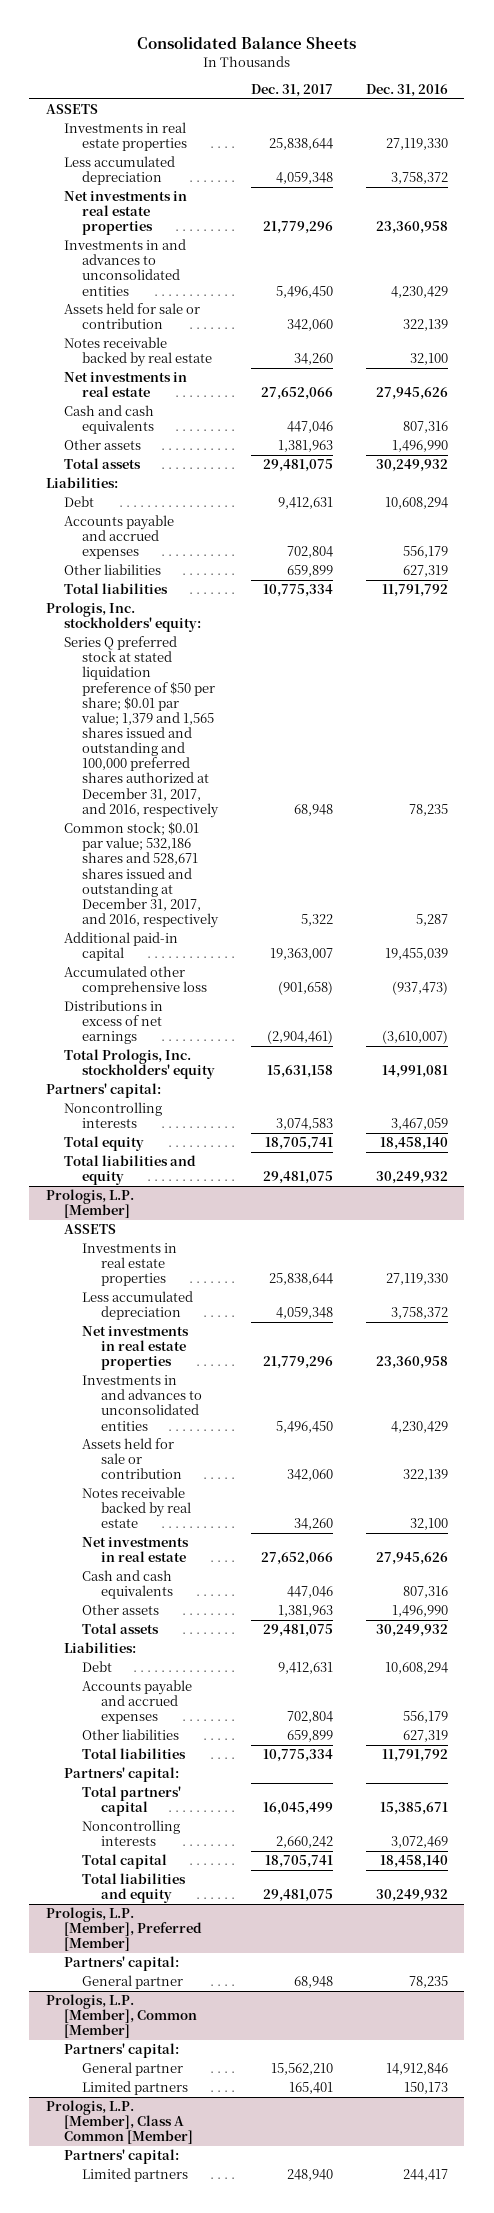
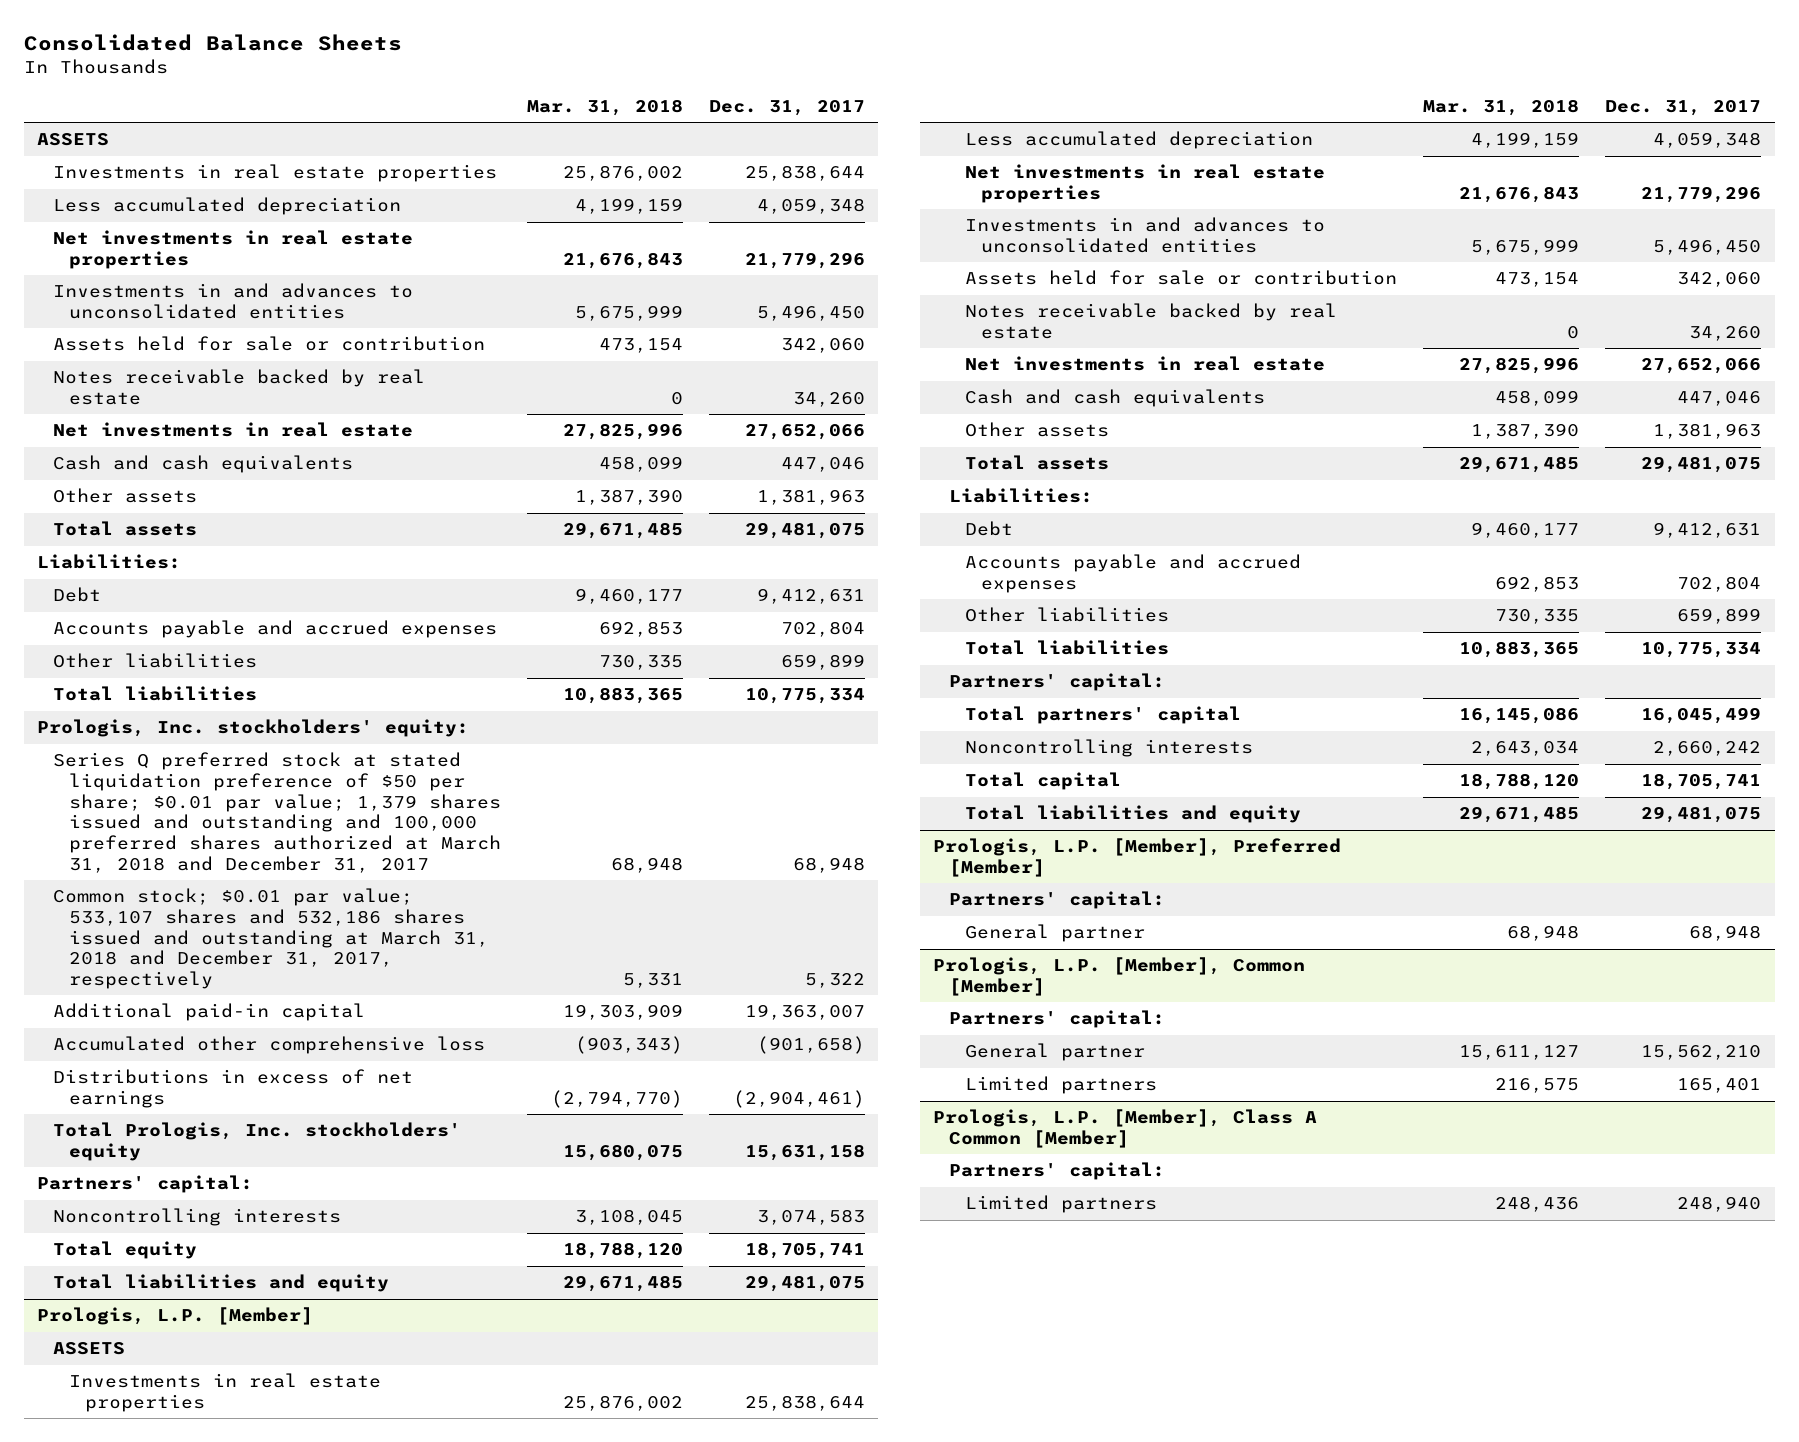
[365,83,448,97] Dec. 31, 2016 -> none
none -> [527,98,684,116] Mar. 31, 2018
[64,636,220,818] Series Q preferred stock at stated liquidation preference of $50 per share; $0.01 par value; 1,379 and 1,565 shares issued and outstanding and 100,000 preferred shares authorized at December 31, 2017, and 2016, respectively -> [53,752,501,873] Series Q preferred stock at stated liquidation preference of $50 per share; $0.01 par value; 1,379 shares issued and outstanding and 100,000 preferred shares authorized at March 31, 2018 and December 31, 2017
[64,822,220,929] Common stock; $0.01 par value; 532,186 shares and 528,671 shares issued and outstanding at December 31, 2017, and 2016, respectively -> [53,888,489,990] Common stock; $0.01 par value; 533,107 shares and 532,186 shares issued and outstanding at March 31, 2018 and December 31, 2017, respectively

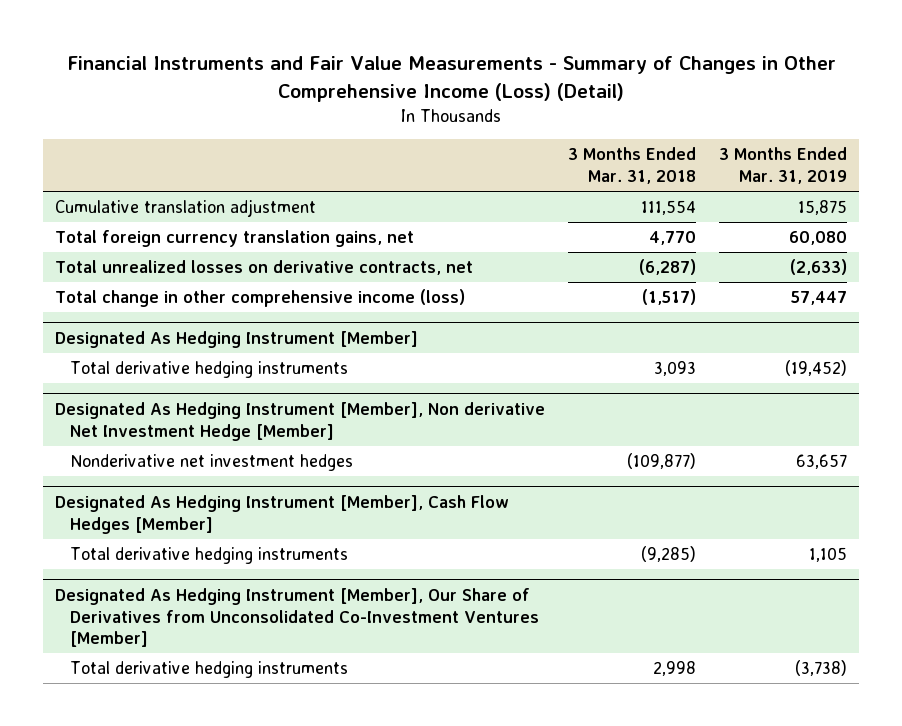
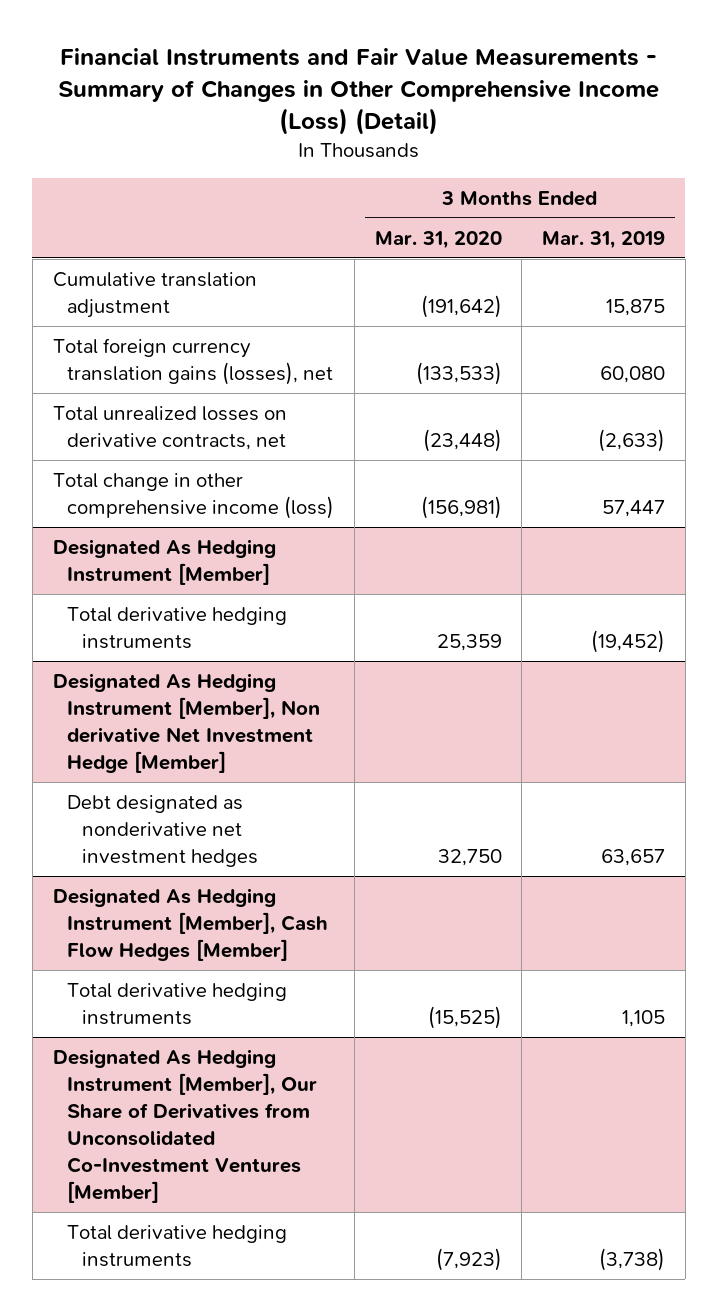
[567,147,696,185] 3 Months Ended Mar. 31, 2018 -> none
none -> [374,230,502,249] Mar. 31, 2020
[54,230,414,248] Total foreign currency translation gains, net -> [52,338,334,385] Total foreign currency translation gains (losses), net
[69,454,353,472] Nonderivative net investment hedges -> [67,795,259,867] Debt designated as nonderivative net investment hedges

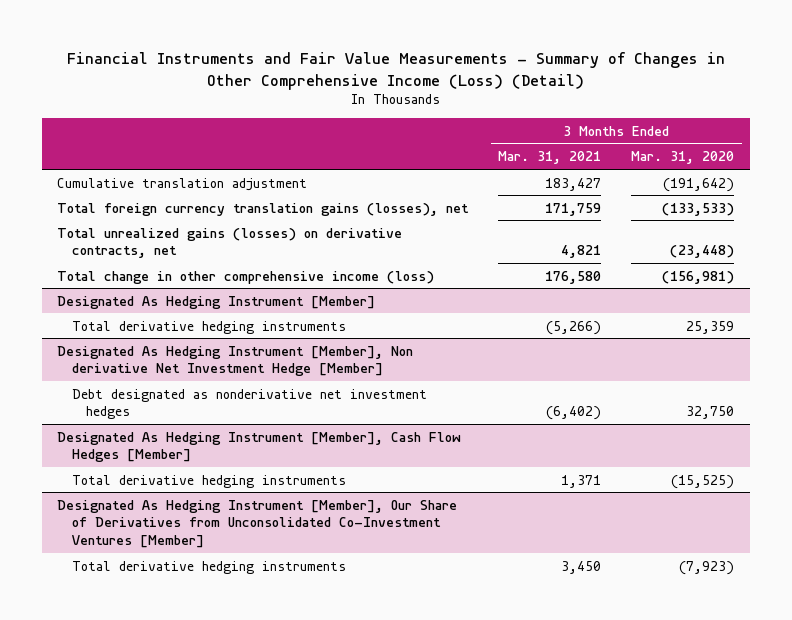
[542,230,666,249] Mar. 31, 2019 -> none
none -> [498,151,602,165] Mar. 31, 2021
[52,406,287,450] Total unrealized losses on derivative contracts, net -> [57,227,403,259] Total unrealized gains (losses) on derivative contracts, net

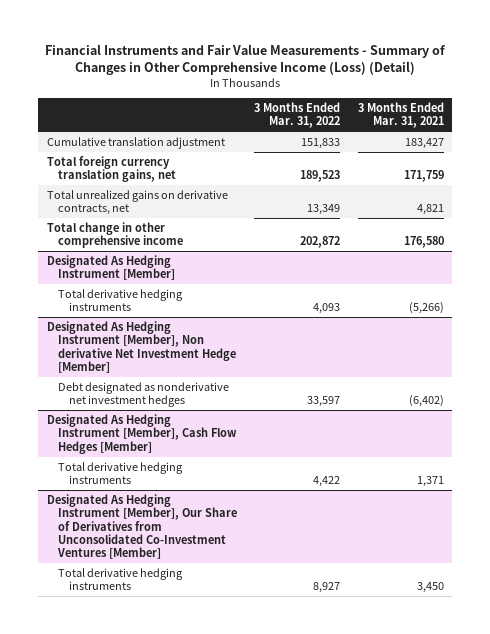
[631,151,735,165] Mar. 31, 2020 -> none
none -> [254,101,341,129] 3 Months Ended Mar. 31, 2022
[57,202,470,216] Total foreign currency translation gains (losses), net -> [46,155,176,183] Total foreign currency translation gains, net
[57,227,403,259] Total unrealized gains (losses) on derivative contracts, net -> [46,189,228,216] Total unrealized gains on derivative contracts, net
[57,270,435,284] Total change in other comprehensive income (loss) -> [46,221,183,249] Total change in other comprehensive income

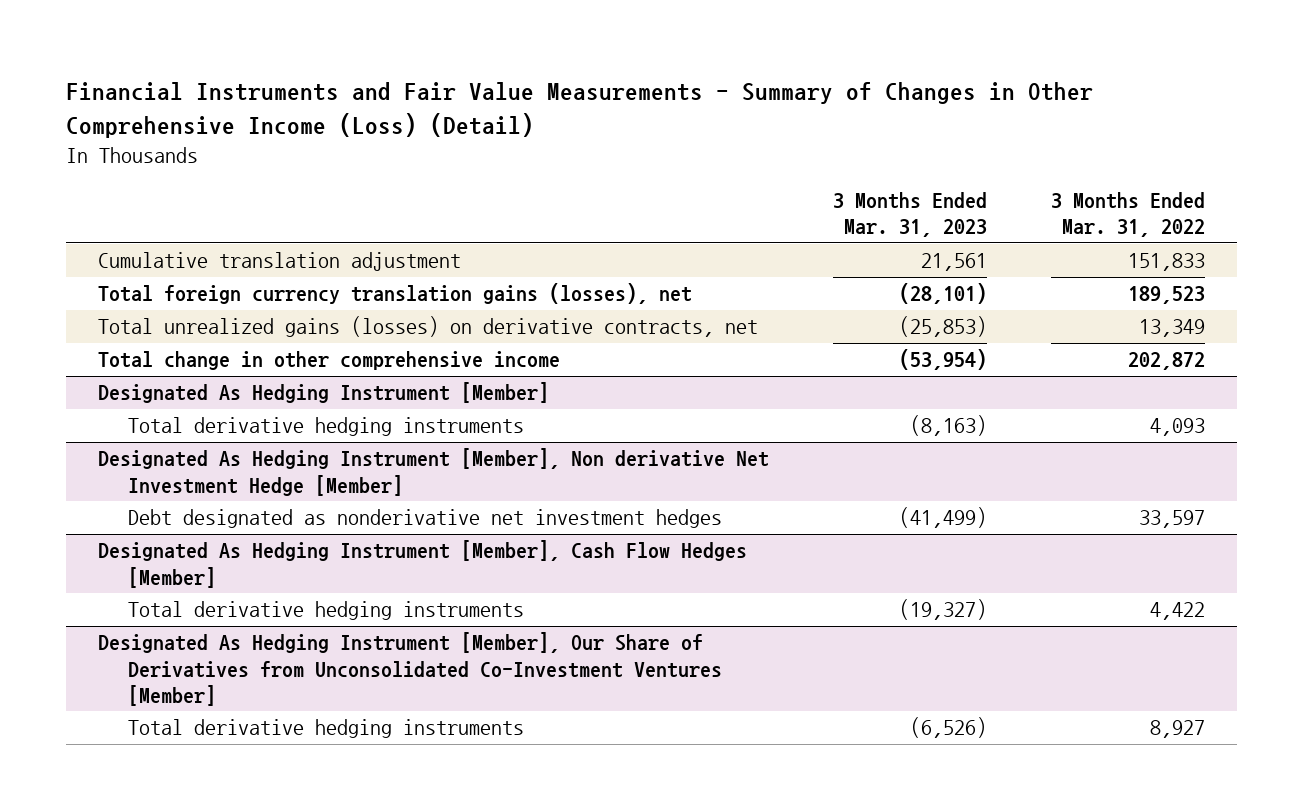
[357,101,444,129] 3 Months Ended Mar. 31, 2021 -> none
none -> [832,191,987,237] 3 Months Ended Mar. 31, 2023
[46,155,176,183] Total foreign currency translation gains, net -> [97,283,692,305] Total foreign currency translation gains (losses), net
[46,189,228,216] Total unrealized gains on derivative contracts, net -> [97,316,758,338] Total unrealized gains (losses) on derivative contracts, net

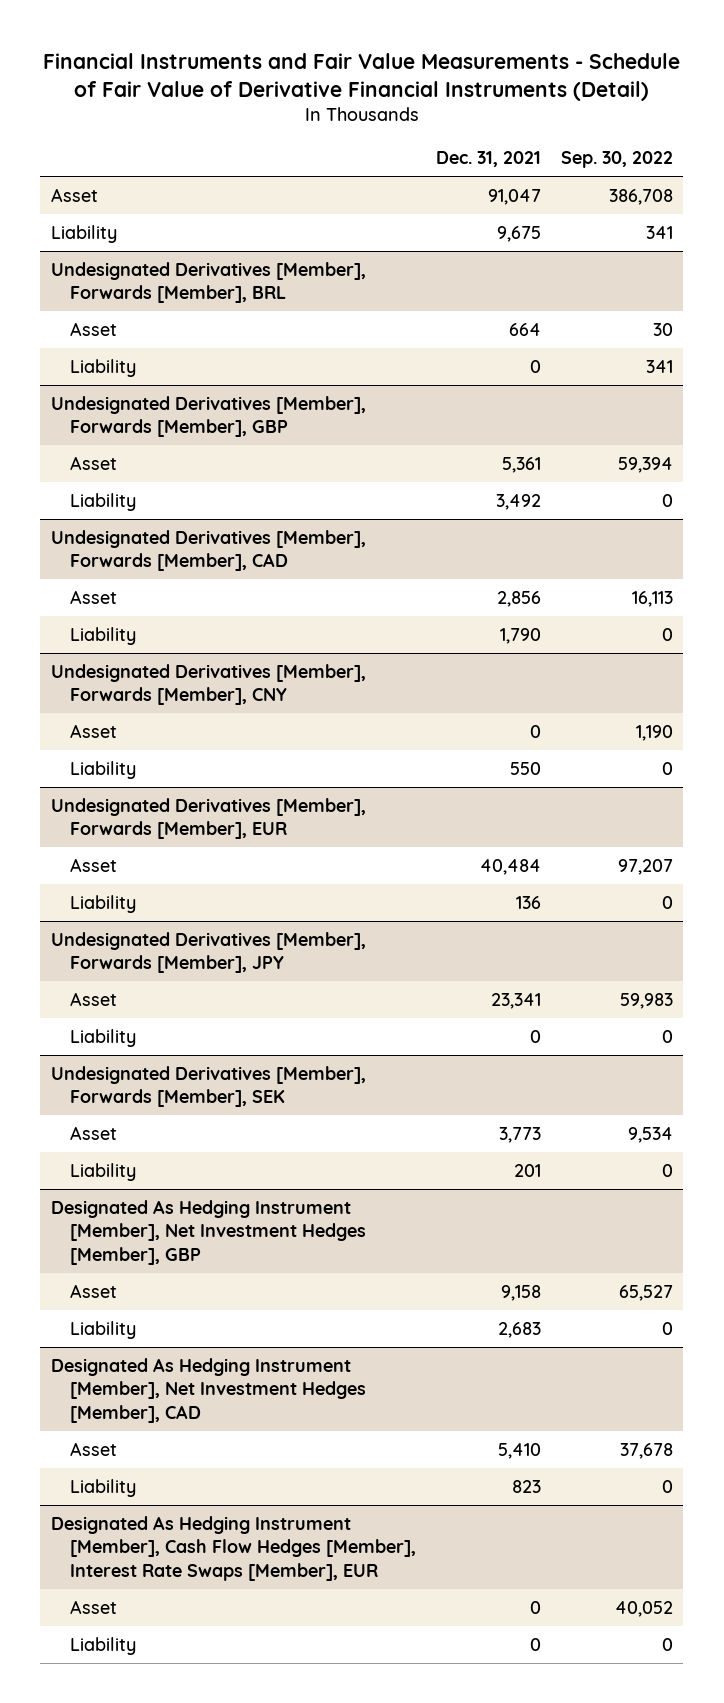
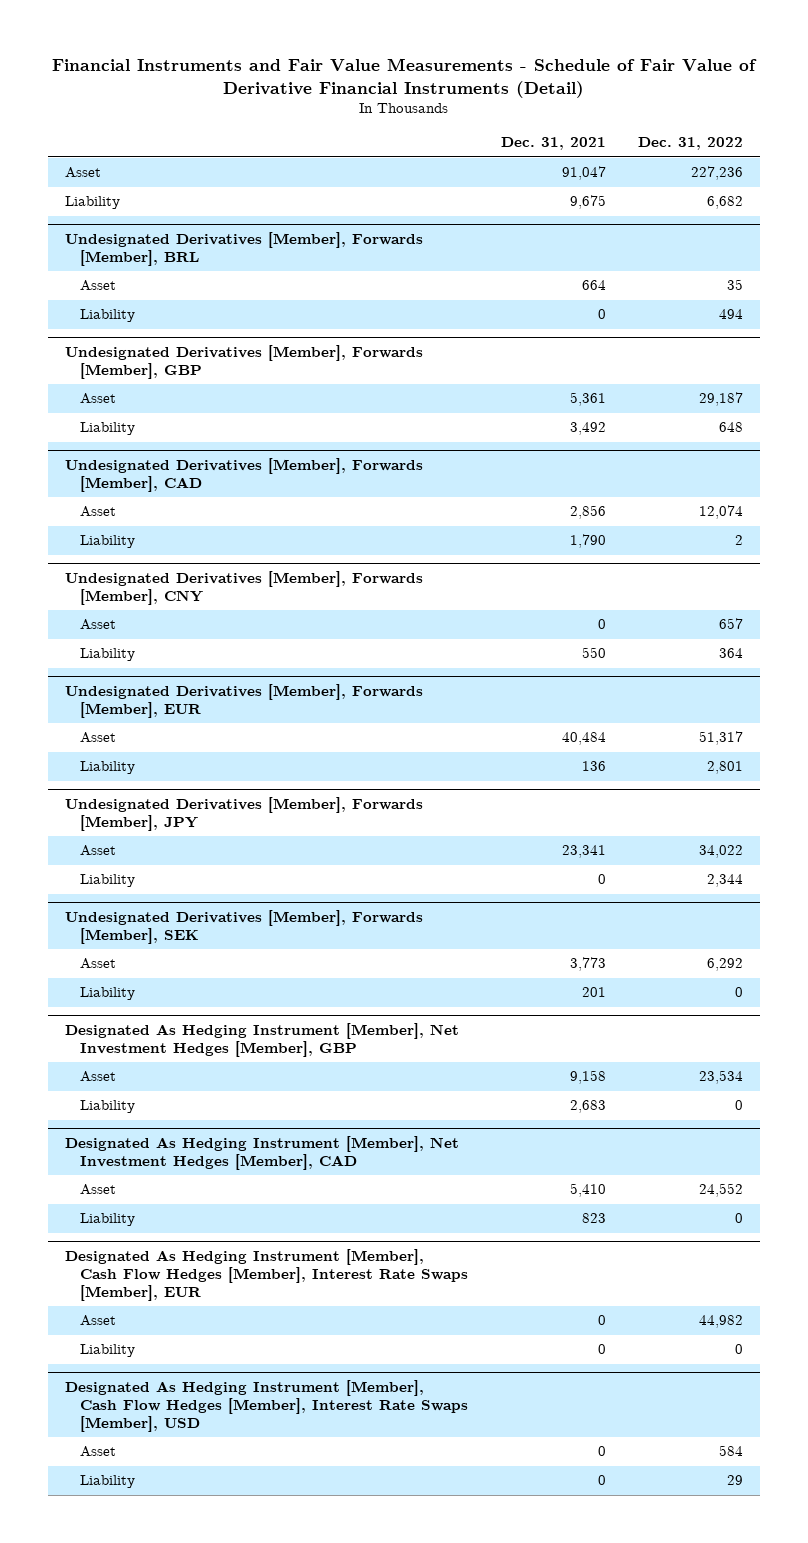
[560,151,673,169] Sep. 30, 2022 -> none
none -> [638,137,744,151] Dec. 31, 2022
none -> [64,1380,469,1432] Designated As Hedging Instrument [Member], Cash Flow Hedges [Member], Interest Rate Swaps [Member], USD
none -> [80,1446,117,1458] Asset
none -> [80,1475,136,1489] Liability

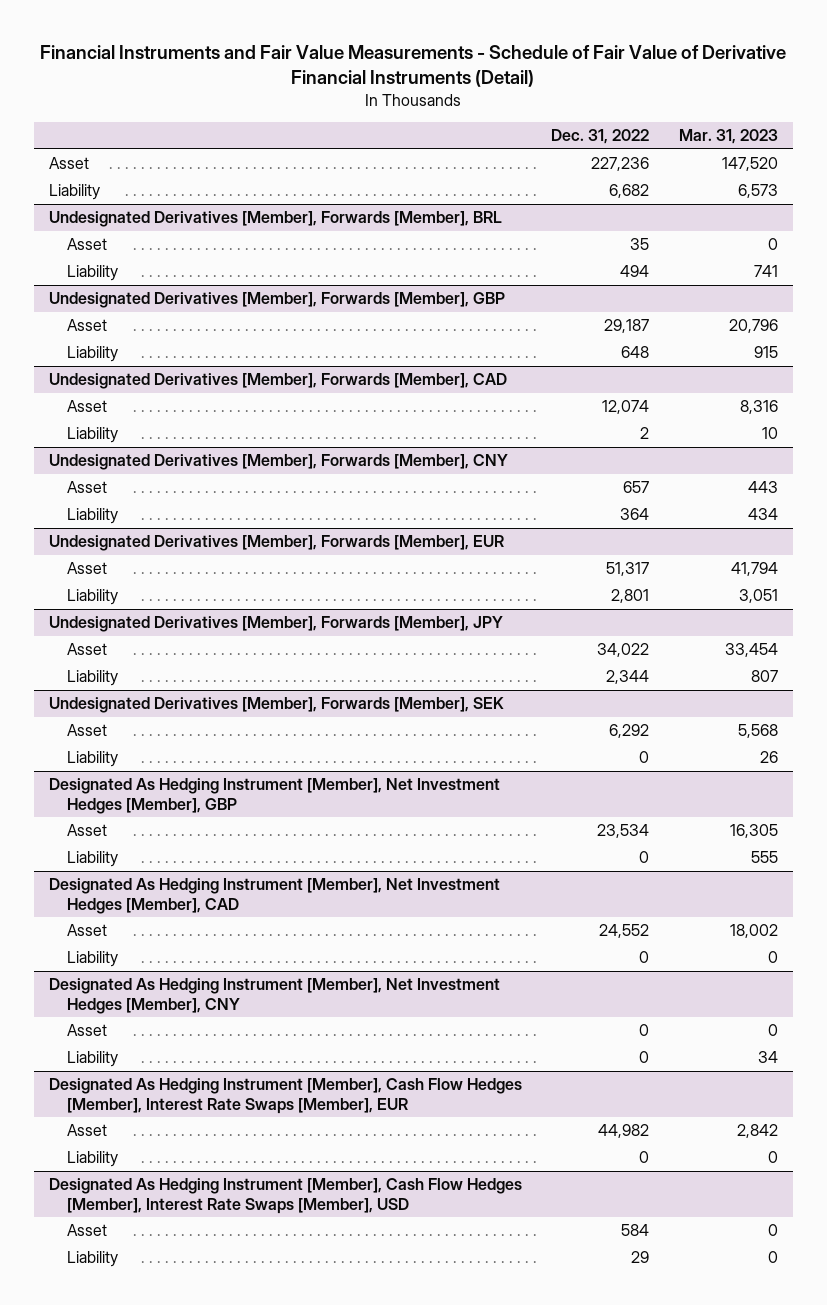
[500,137,606,151] Dec. 31, 2021 -> none
none -> [678,129,778,145] Mar. 31, 2023
none -> [48,978,500,1014] Designated As Hedging Instrument [Member], Net Investment Hedges [Member], CNY
none -> [67,1024,108,1037] Asset
none -> [67,1051,119,1068] Liability

